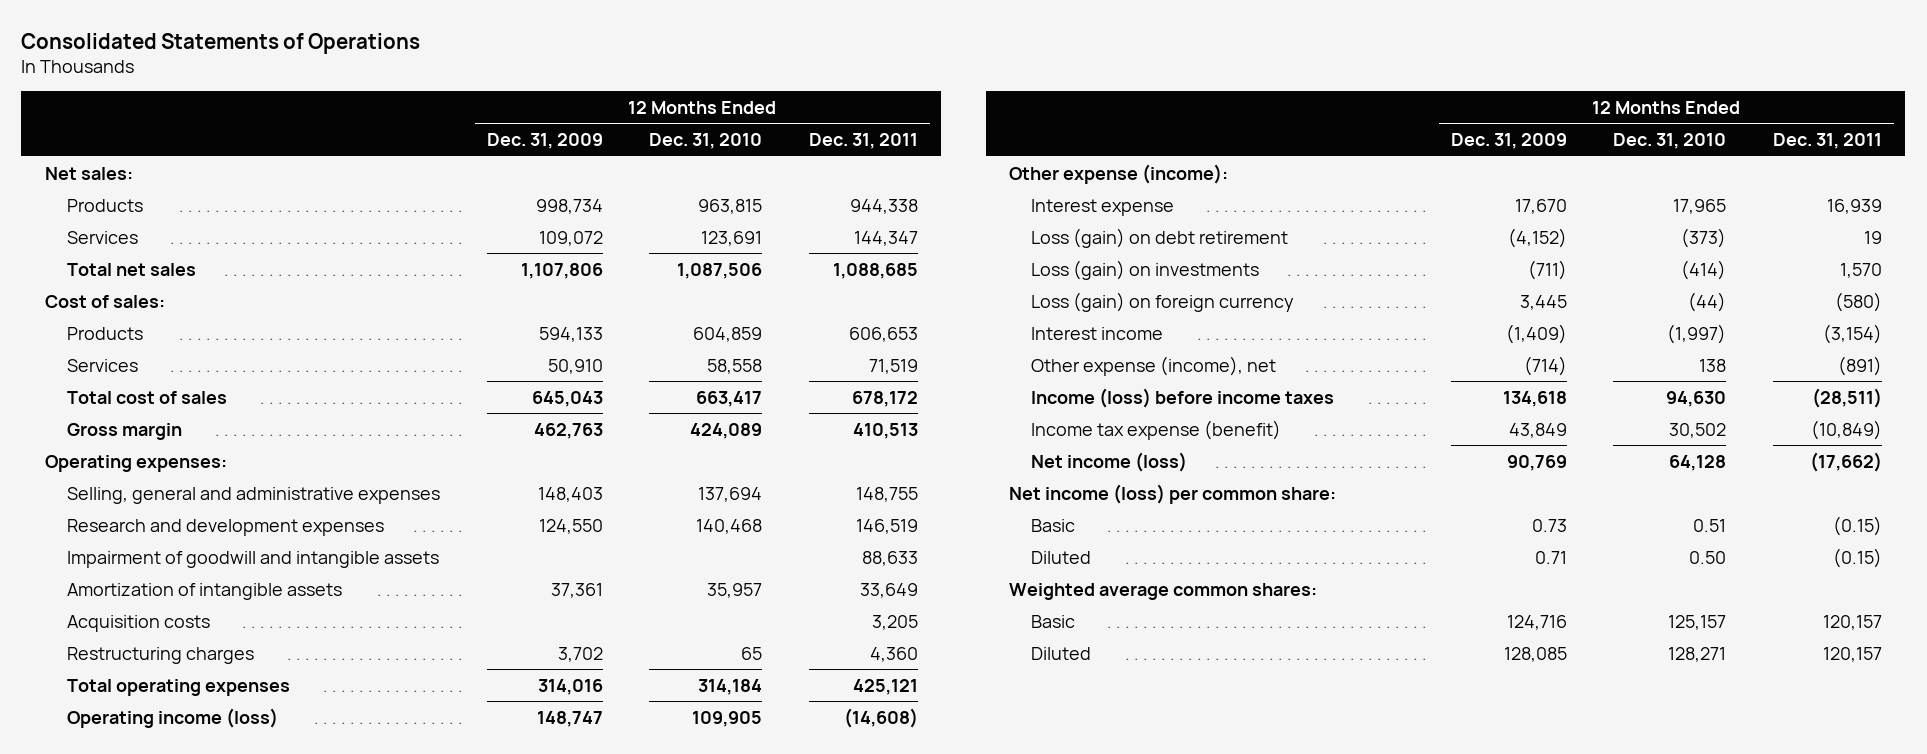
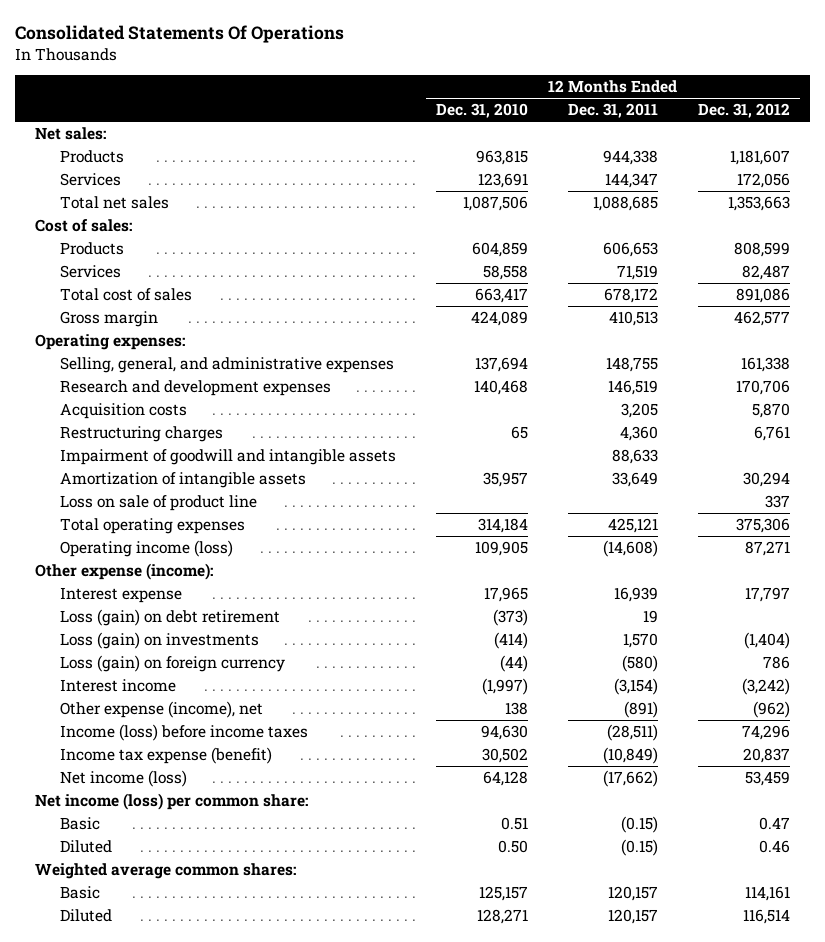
[21,33,421,55] Consolidated Statements of Operations -> [14,24,344,43] Consolidated Statements Of Operations
[486,132,603,149] Dec. 31, 2009 -> none
none -> [698,103,791,119] Dec. 31, 2012
[66,486,440,504] Selling, general and administrative expenses -> [59,357,394,374] Selling, general, and administrative expenses
[66,550,439,568] Impairment of goodwill and intangible assets -> [59,449,396,466] Impairment of goodwill and intangible assets
[66,582,342,600] Amortization of intangible assets -> [59,472,306,489] Amortization of intangible assets
none -> [59,495,257,512] Loss on sale of product line

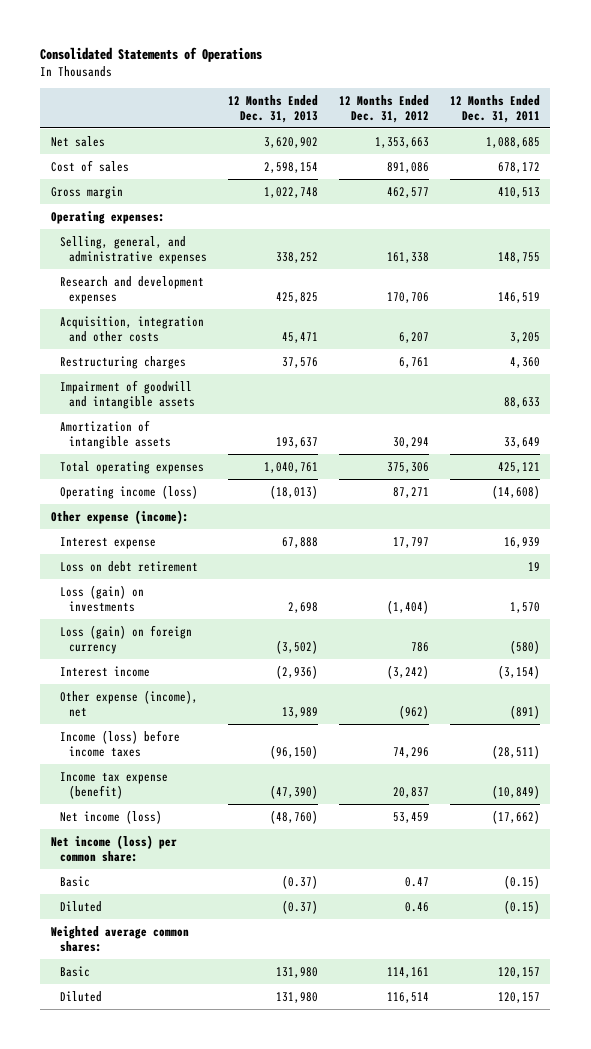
[14,24,344,43] Consolidated Statements Of Operations -> [40,47,263,63] Consolidated Statements of Operations
[435,103,528,119] Dec. 31, 2010 -> none
none -> [227,94,318,123] 12 Months Ended Dec. 31, 2013
[35,127,107,141] Net sales: -> none
[59,150,124,164] Products -> none
[59,173,121,187] Services -> none
[35,219,133,233] Cost of sales: -> none
[59,242,124,256] Products -> none
[59,265,121,279] Services -> none
[59,196,169,210] Total net sales -> [50,135,105,147] Net sales
[59,288,192,302] Total cost of sales -> [50,159,129,172] Cost of sales
[59,403,187,420] Acquisition costs -> [59,315,204,342] Acquisition, integration and other costs
[752,403,791,419] 5,870 -> [398,331,429,343] 6,207
[59,495,257,512] Loss on sale of product line -> none
[59,609,280,627] Loss (gain) on debt retirement -> [59,560,198,572] Loss on debt retirement

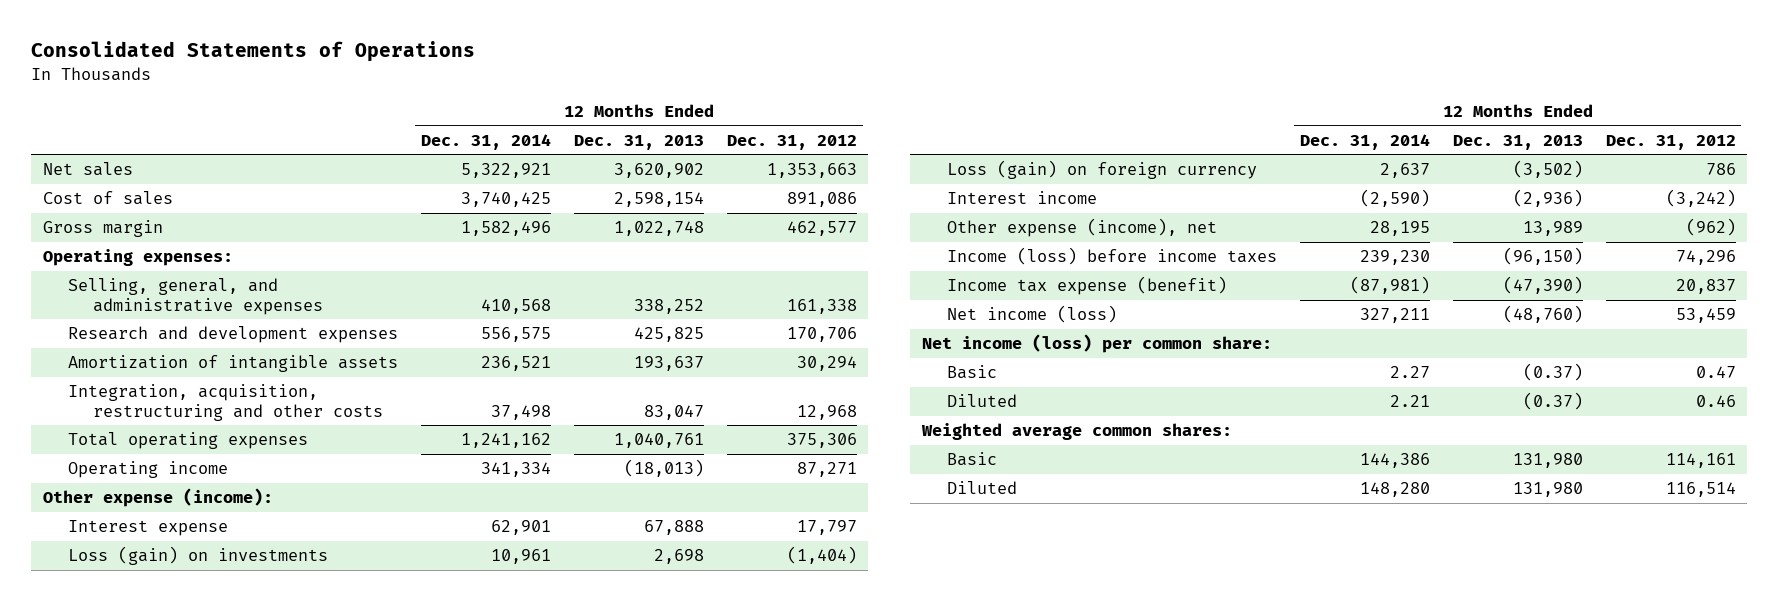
[449,94,540,123] 12 Months Ended Dec. 31, 2011 -> none
none -> [420,133,551,150] Dec. 31, 2014
[59,315,204,342] Acquisition, integration and other costs -> none
[59,355,186,369] Restructuring charges -> none
[59,379,196,409] Impairment of goodwill and intangible assets -> none
none -> [68,384,384,421] Integration, acquisition, restructuring and other costs
[59,484,198,499] Operating income (loss) -> [68,461,229,479] Operating income
[59,560,198,572] Loss on debt retirement -> none

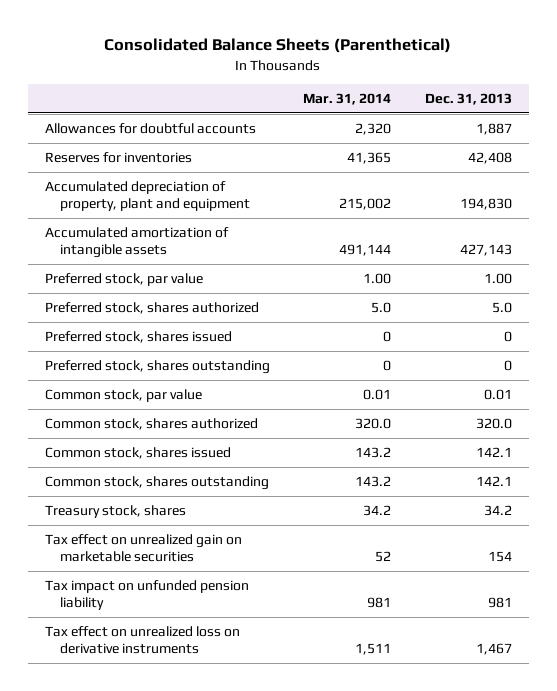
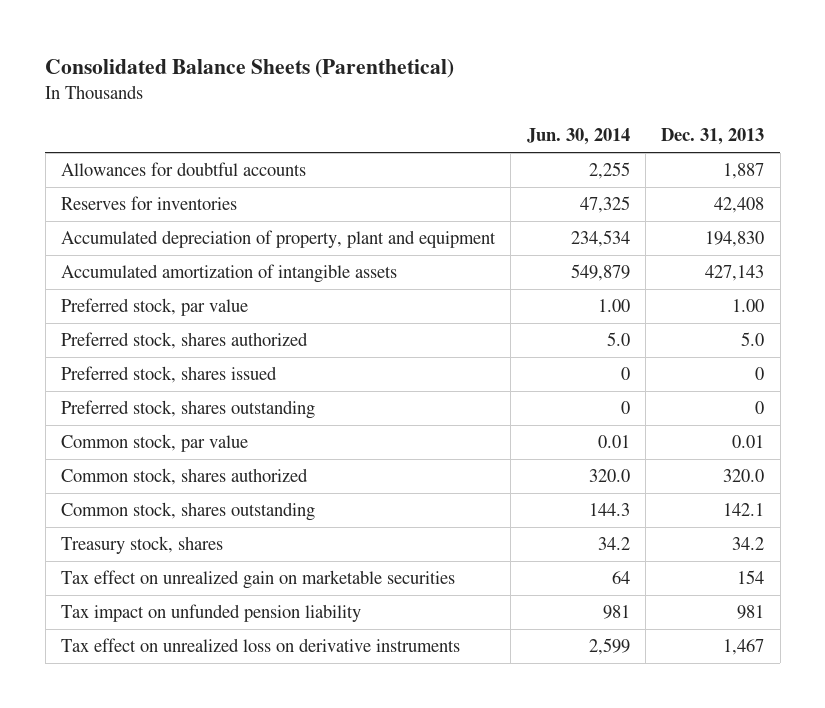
[303,92,392,105] Mar. 31, 2014 -> none
none -> [526,128,630,146] Jun. 30, 2014
[45,446,232,459] Common stock, shares issued -> none

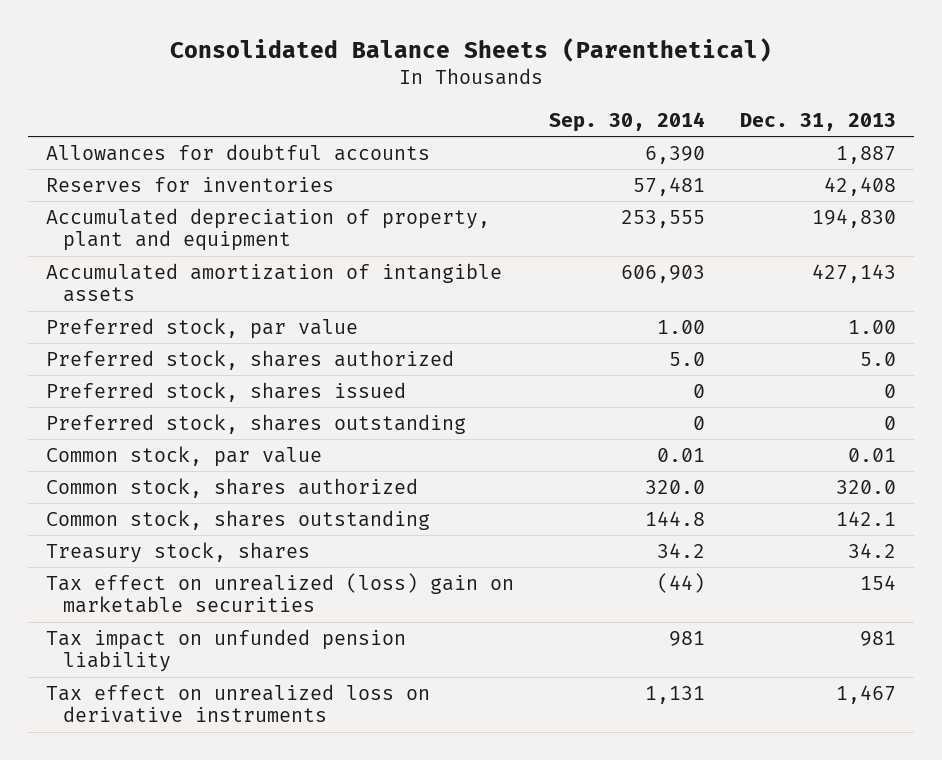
[526,128,630,146] Jun. 30, 2014 -> none
none -> [548,111,705,132] Sep. 30, 2014
[61,570,456,590] Tax effect on unrealized gain on marketable securities -> [45,572,514,614] Tax effect on unrealized (loss) gain on marketable securities

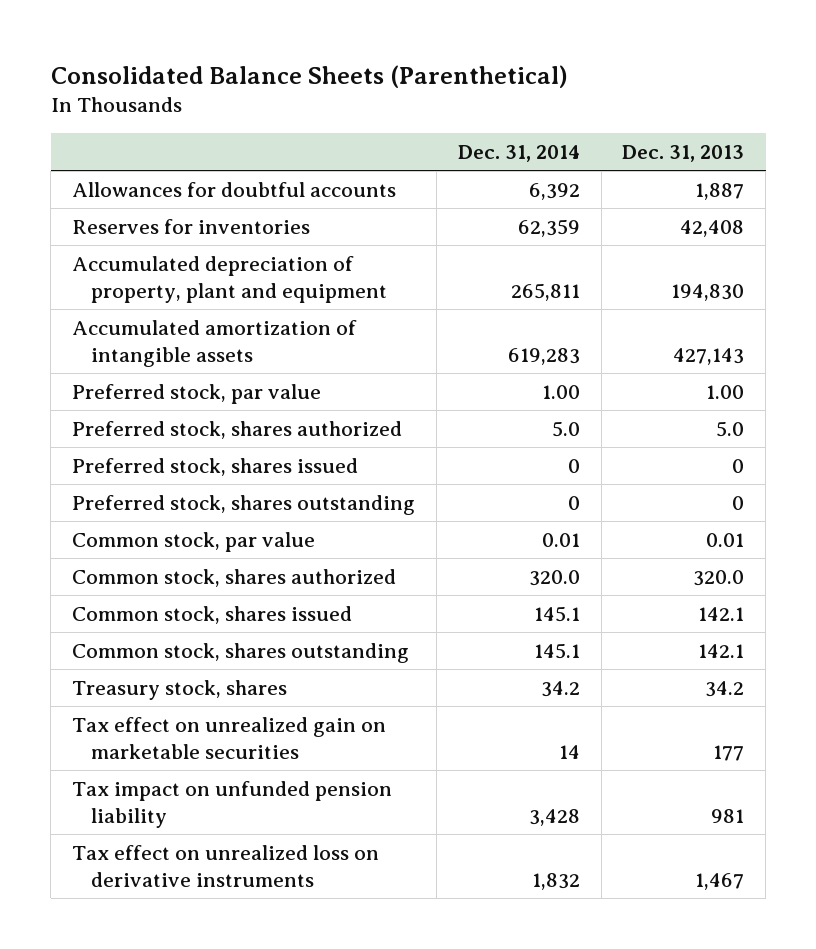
[548,111,705,132] Sep. 30, 2014 -> none
none -> [457,144,580,162] Dec. 31, 2014
none -> [72,605,353,624] Common stock, shares issued
[45,572,514,614] Tax effect on unrealized (loss) gain on marketable securities -> [72,716,387,759] Tax effect on unrealized gain on marketable securities
[860,574,897,590] 154 -> [713,744,745,761] 177

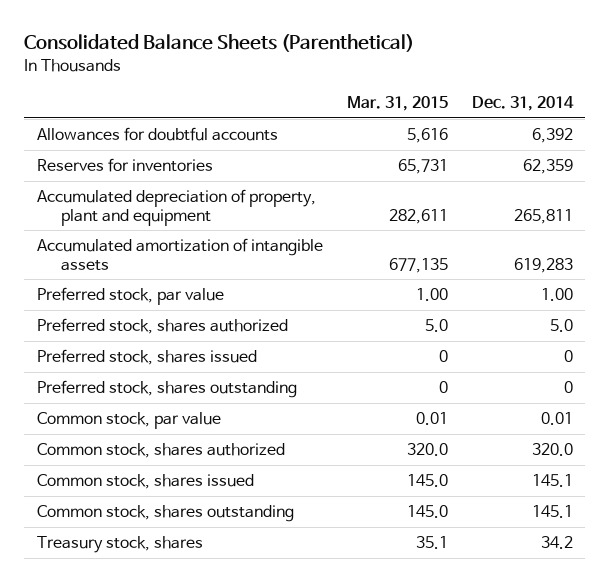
[622,144,745,162] Dec. 31, 2013 -> none
none -> [346,96,448,112] Mar. 31, 2015
[72,716,387,759] Tax effect on unrealized gain on marketable securities -> none
[72,780,393,828] Tax impact on unfunded pension liability -> none
[72,844,380,887] Tax effect on unrealized loss on derivative instruments -> none

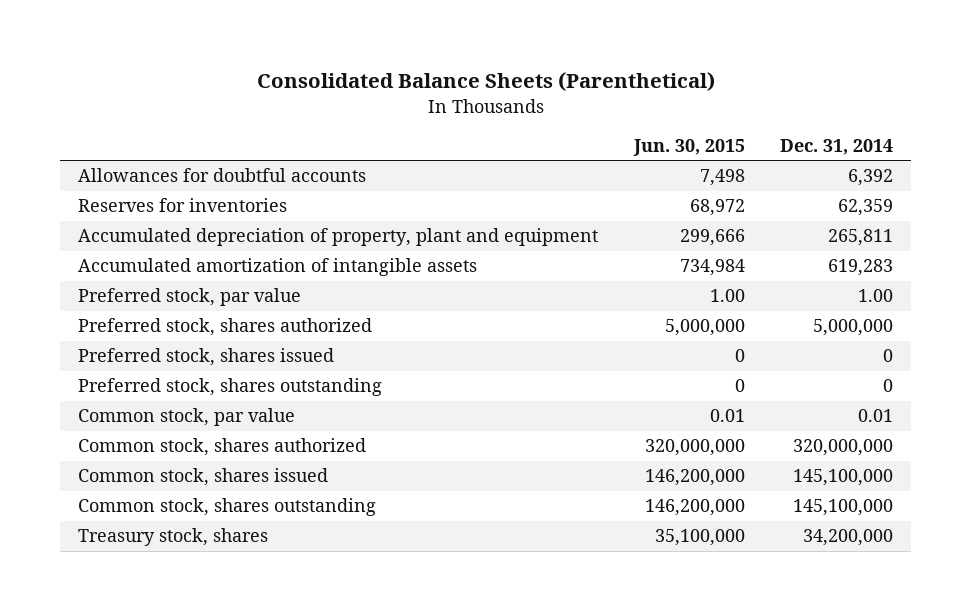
[346,96,448,112] Mar. 31, 2015 -> none
none -> [632,138,745,156] Jun. 30, 2015
[550,319,574,333] 5.0 -> [813,319,894,337] 5,000,000
[532,443,574,457] 320.0 -> [793,439,894,457] 320,000,000
[532,474,574,488] 145.1 -> [793,469,894,487] 145,100,000
[532,505,574,519] 145.1 -> [793,499,894,517] 145,100,000
[541,536,574,550] 34.2 -> [803,529,894,547] 34,200,000

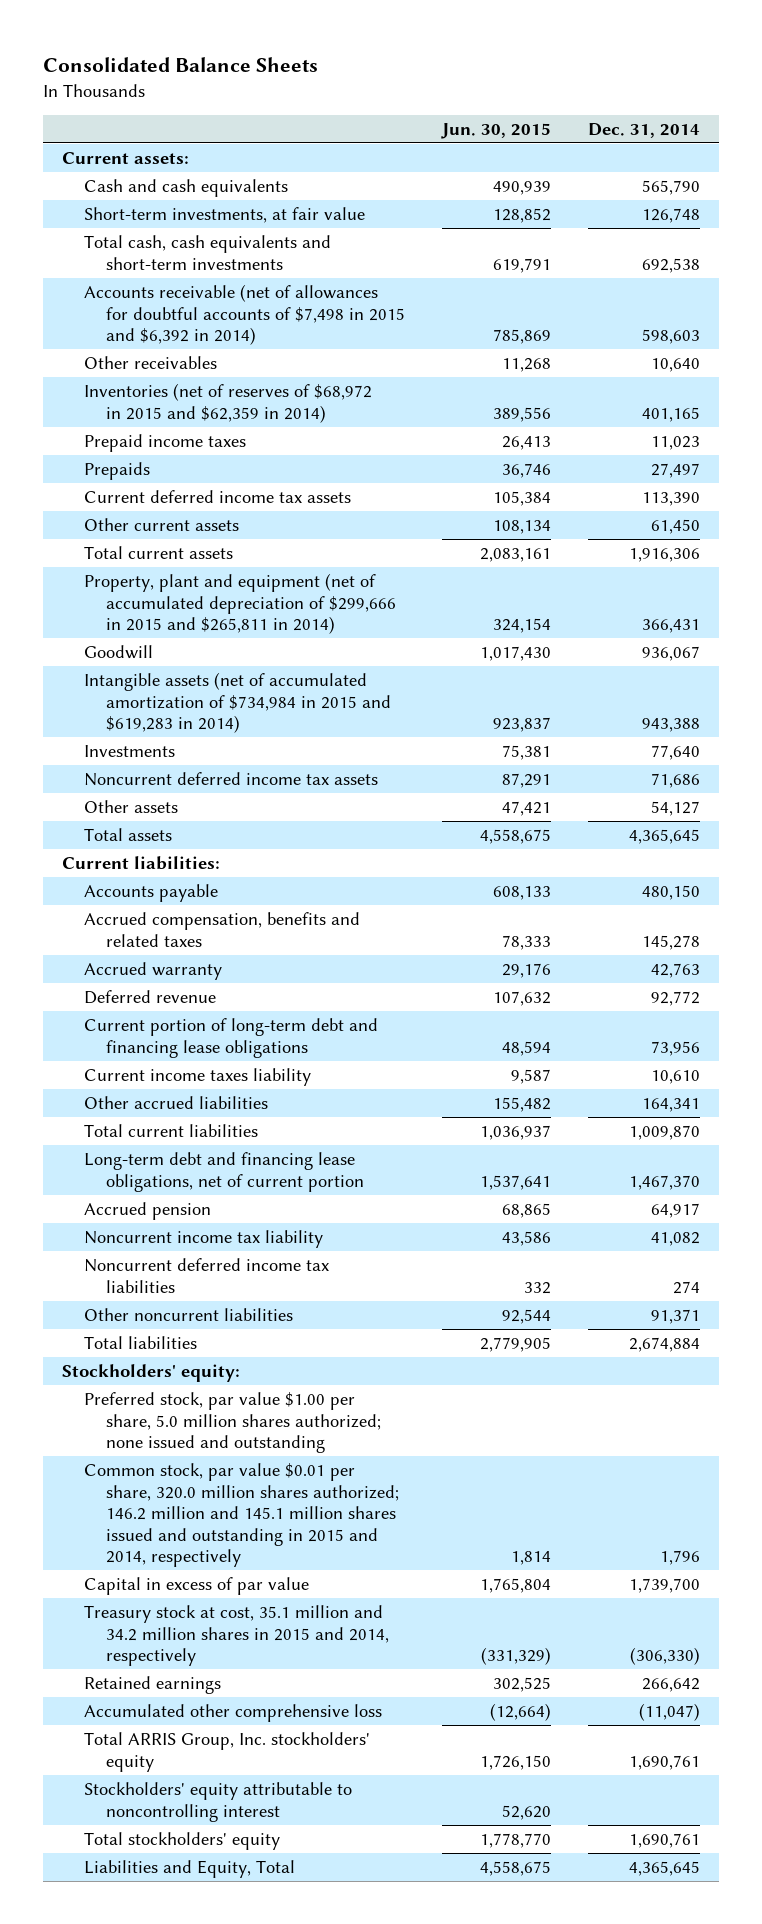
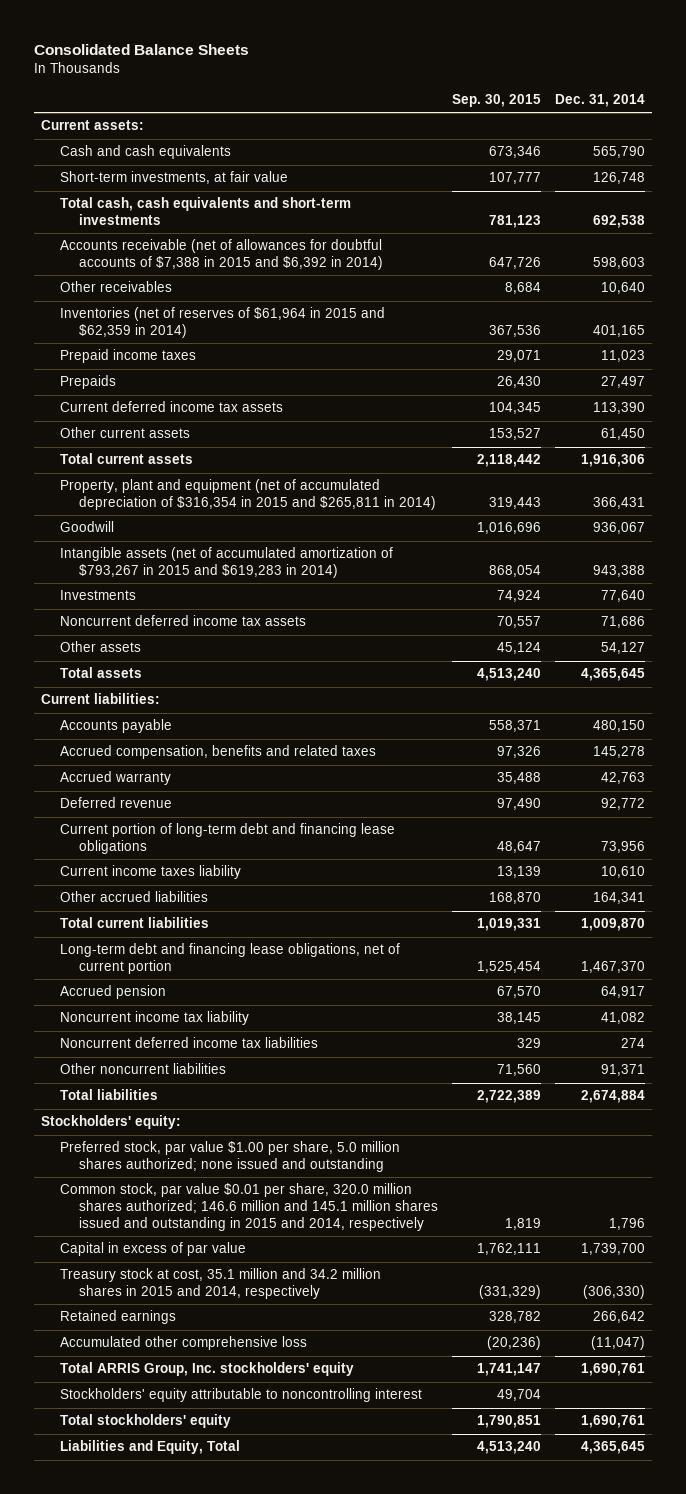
[440,122,551,139] Jun. 30, 2015 -> none
none -> [451,94,541,108] Sep. 30, 2015
[83,283,405,346] Accounts receivable (net of allowances for doubtful accounts of $7,498 in 2015 and $6,392 in 2014) -> [59,239,383,271] Accounts receivable (net of allowances for doubtful accounts of $7,388 in 2015 and $6,392 in 2014)
[83,382,372,423] Inventories (net of reserves of $68,972 in 2015 and $62,359 in 2014) -> [59,307,385,339] Inventories (net of reserves of $61,964 in 2015 and $62,359 in 2014)
[83,572,396,635] Property, plant and equipment (net of accumulated depreciation of $299,666 in 2015 and $265,811 in 2014) -> [59,479,436,511] Property, plant and equipment (net of accumulated depreciation of $316,354 in 2015 and $265,811 in 2014)
[83,671,391,734] Intangible assets (net of accumulated amortization of $734,984 in 2015 and $619,283 in 2014) -> [59,547,393,579] Intangible assets (net of accumulated amortization of $793,267 in 2015 and $619,283 in 2014)
[83,1462,399,1568] Common stock, par value $0.01 per share, 320.0 million shares authorized; 146.2 million and 145.1 million shares issued and outstanding in 2015 and 2014, respectively -> [59,1183,438,1232] Common stock, par value $0.01 per share, 320.0 million shares authorized; 146.6 million and 145.1 million shares issued and outstanding in 2015 and 2014, respectively

